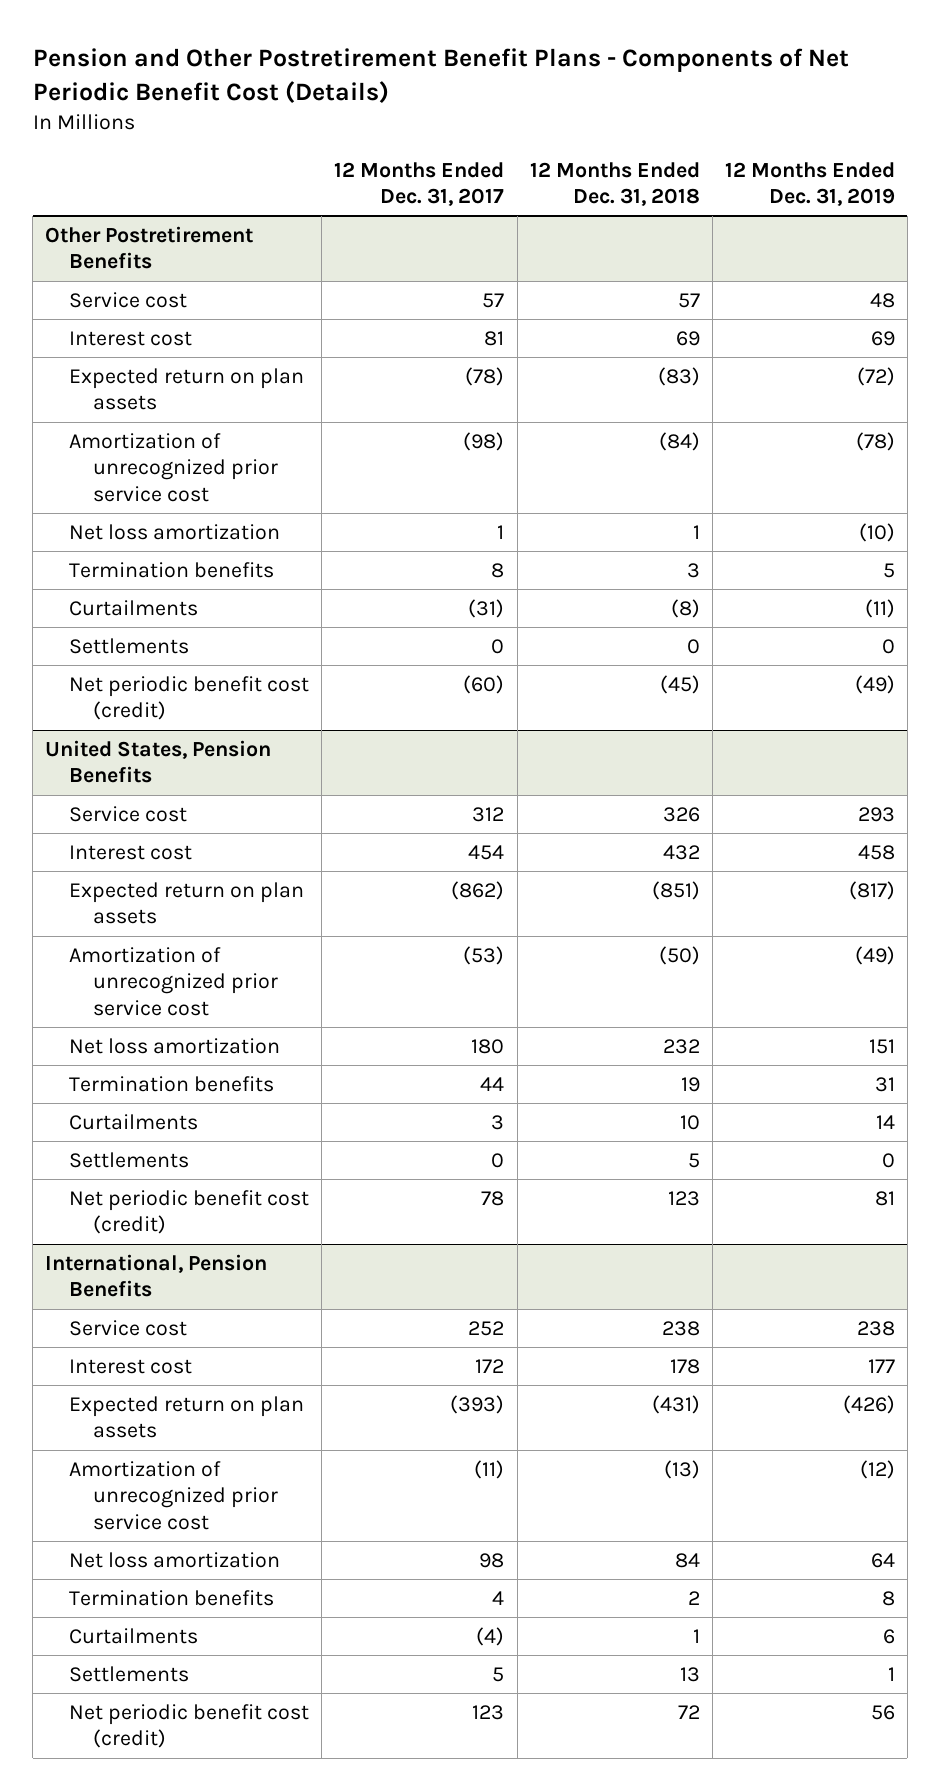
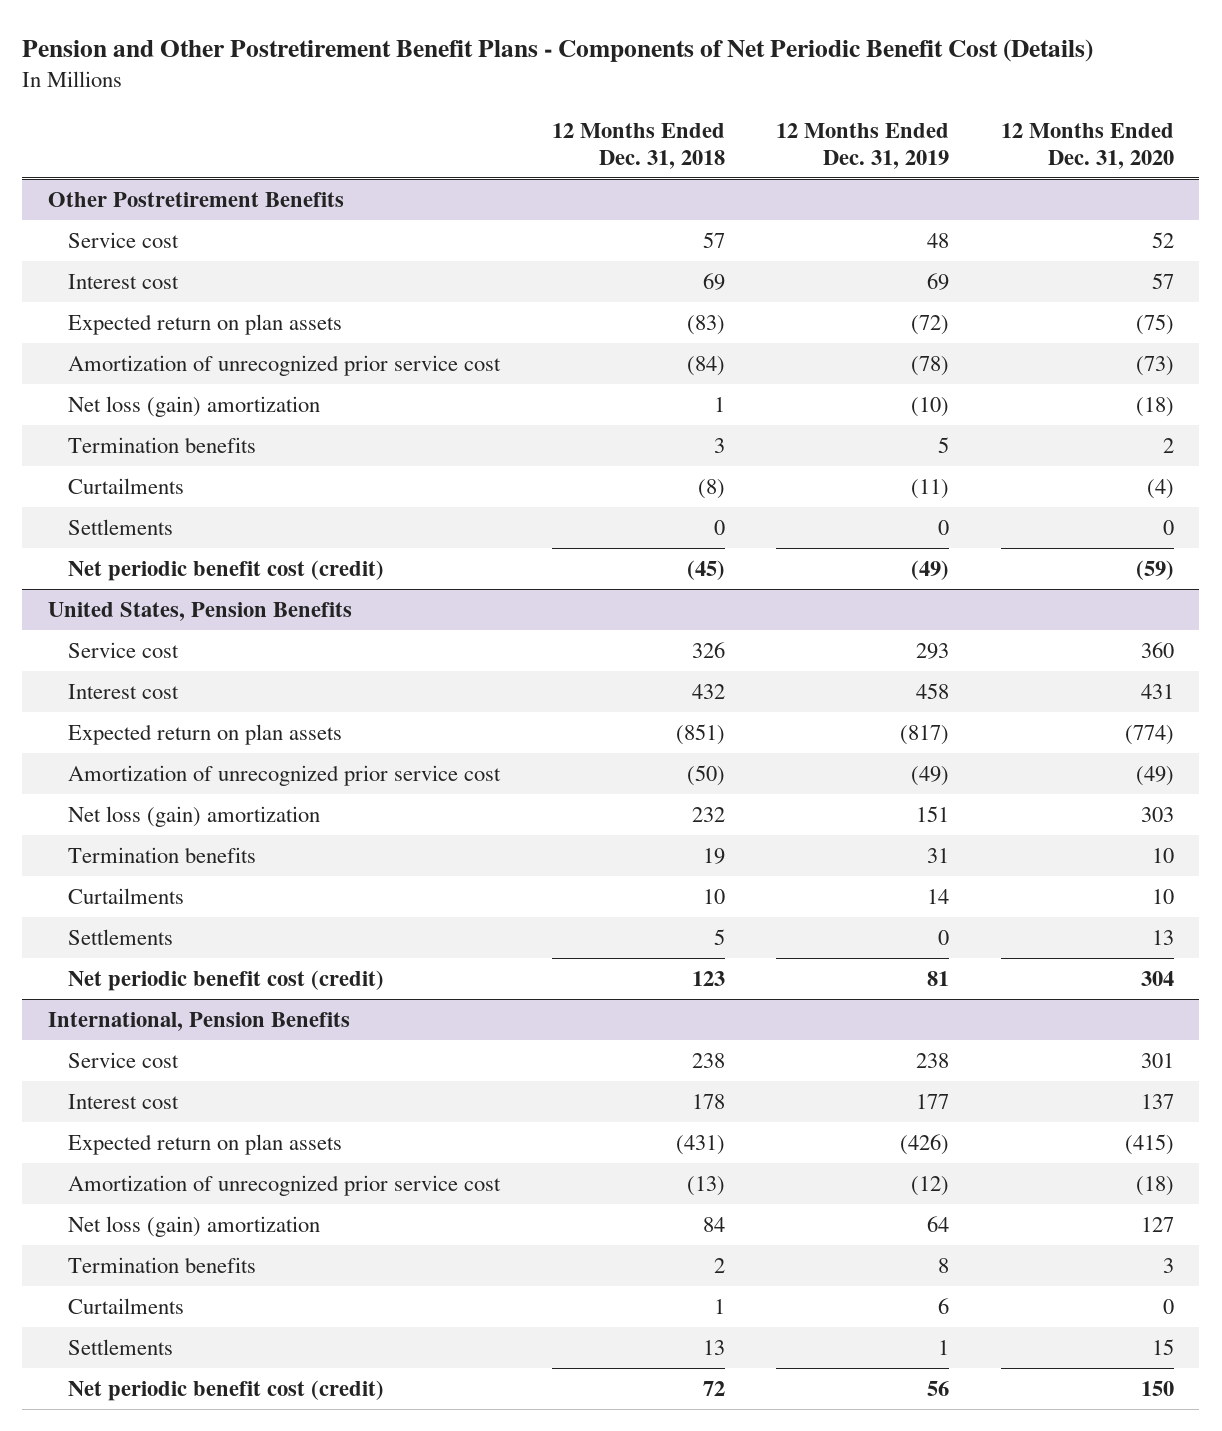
[334,161,505,207] 12 Months Ended Dec. 31, 2017 -> none
none -> [1000,122,1174,169] 12 Months Ended Dec. 31, 2020
[69,523,281,540] Net loss amortization -> [68,396,321,418] Net loss (gain) amortization
[69,1037,281,1054] Net loss amortization -> [68,806,321,828] Net loss (gain) amortization
[69,1551,281,1568] Net loss amortization -> [68,1216,321,1238] Net loss (gain) amortization

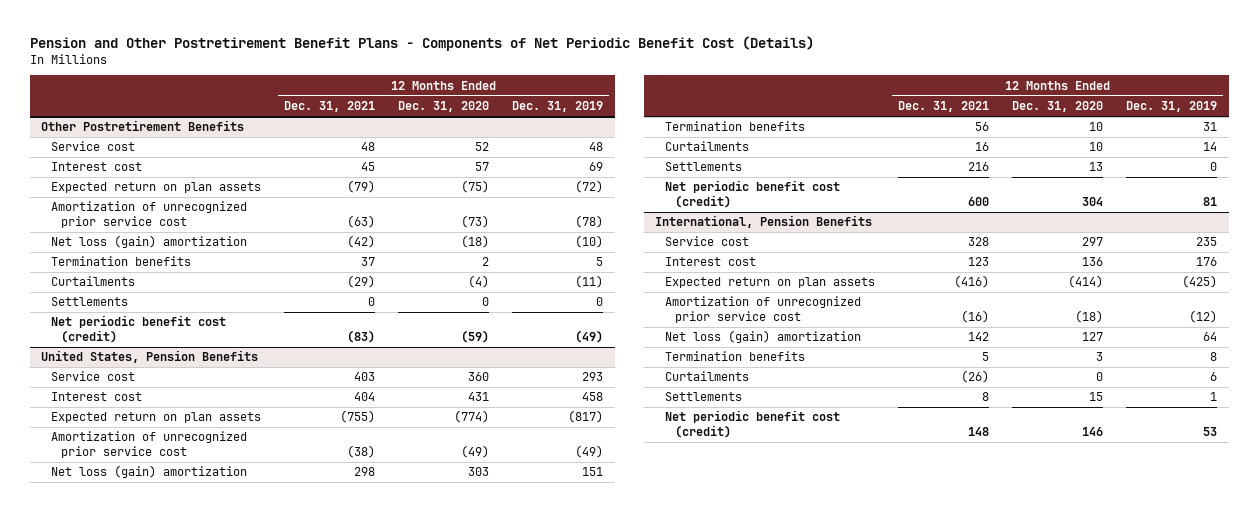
[551,122,725,169] 12 Months Ended Dec. 31, 2018 -> none
none -> [284,101,376,113] Dec. 31, 2021
[916,1053,950,1069] 238 -> [1196,237,1218,247] 235
[1140,1053,1174,1069] 301 -> [1082,237,1104,247] 297
[916,1094,950,1110] 177 -> [1196,257,1218,267] 176
[1140,1094,1174,1110] 137 -> [1082,257,1104,267] 136
[900,1134,950,1156] (426) -> [1182,275,1218,289] (425)
[1124,1134,1174,1156] (415) -> [1068,275,1104,289] (414)
[927,1381,950,1397] 56 -> [1203,426,1218,436] 53
[1140,1381,1174,1397] 150 -> [1082,426,1104,436] 146

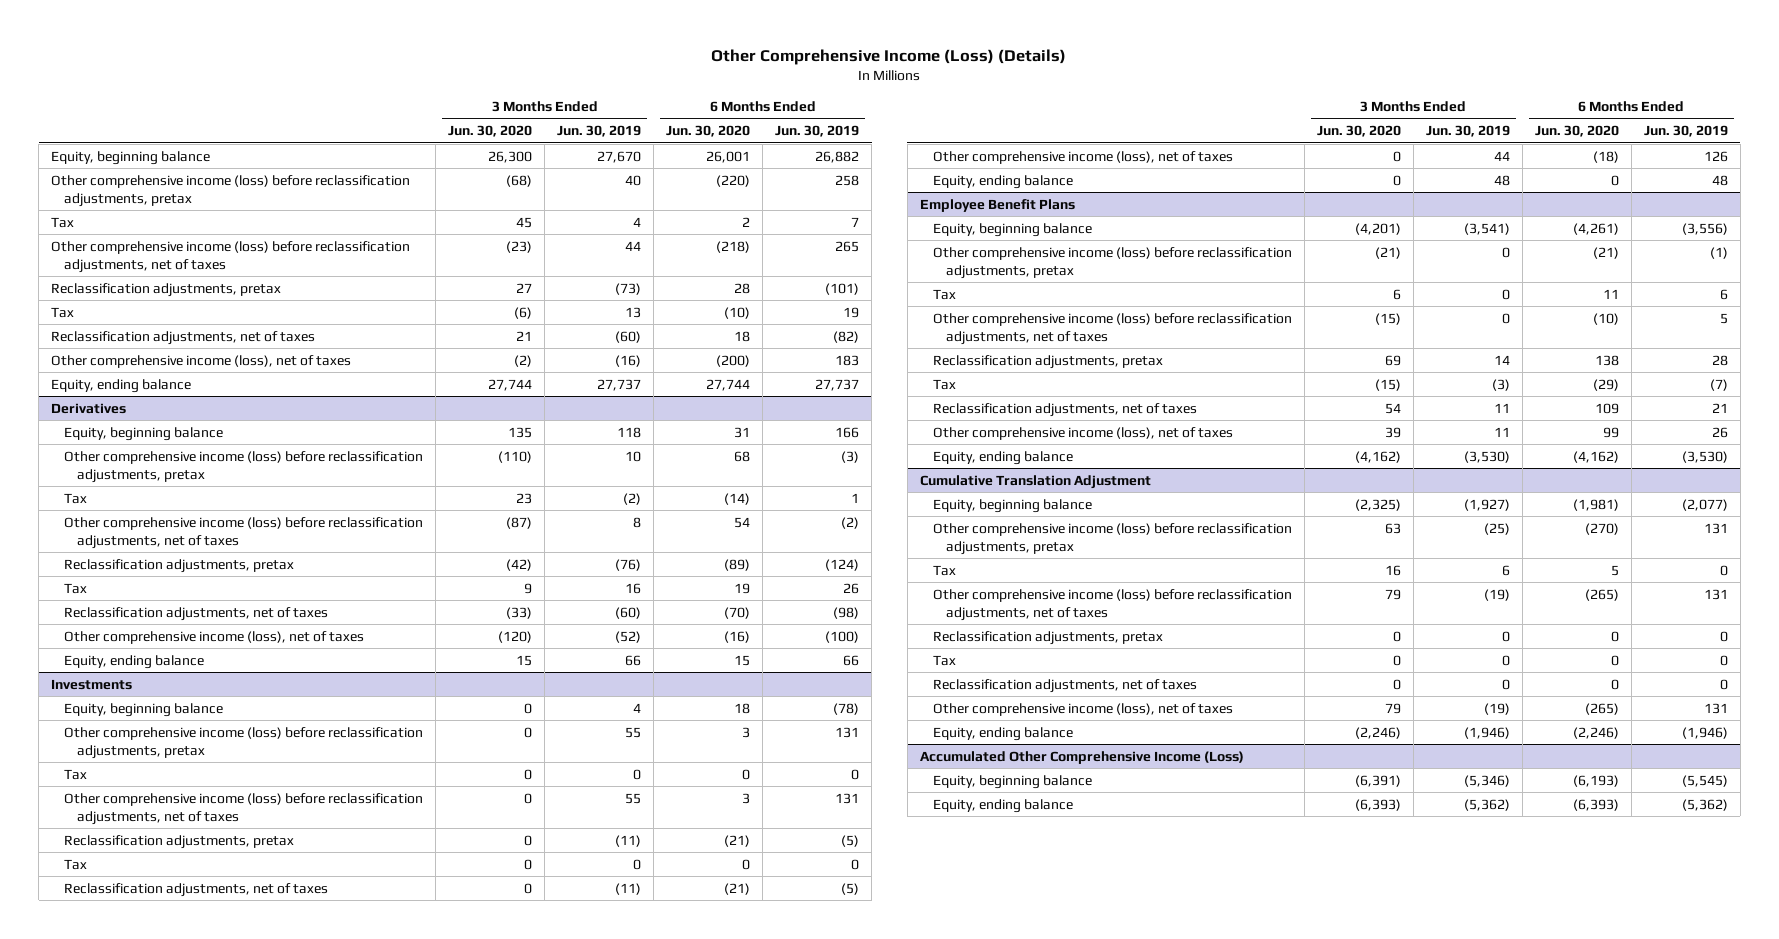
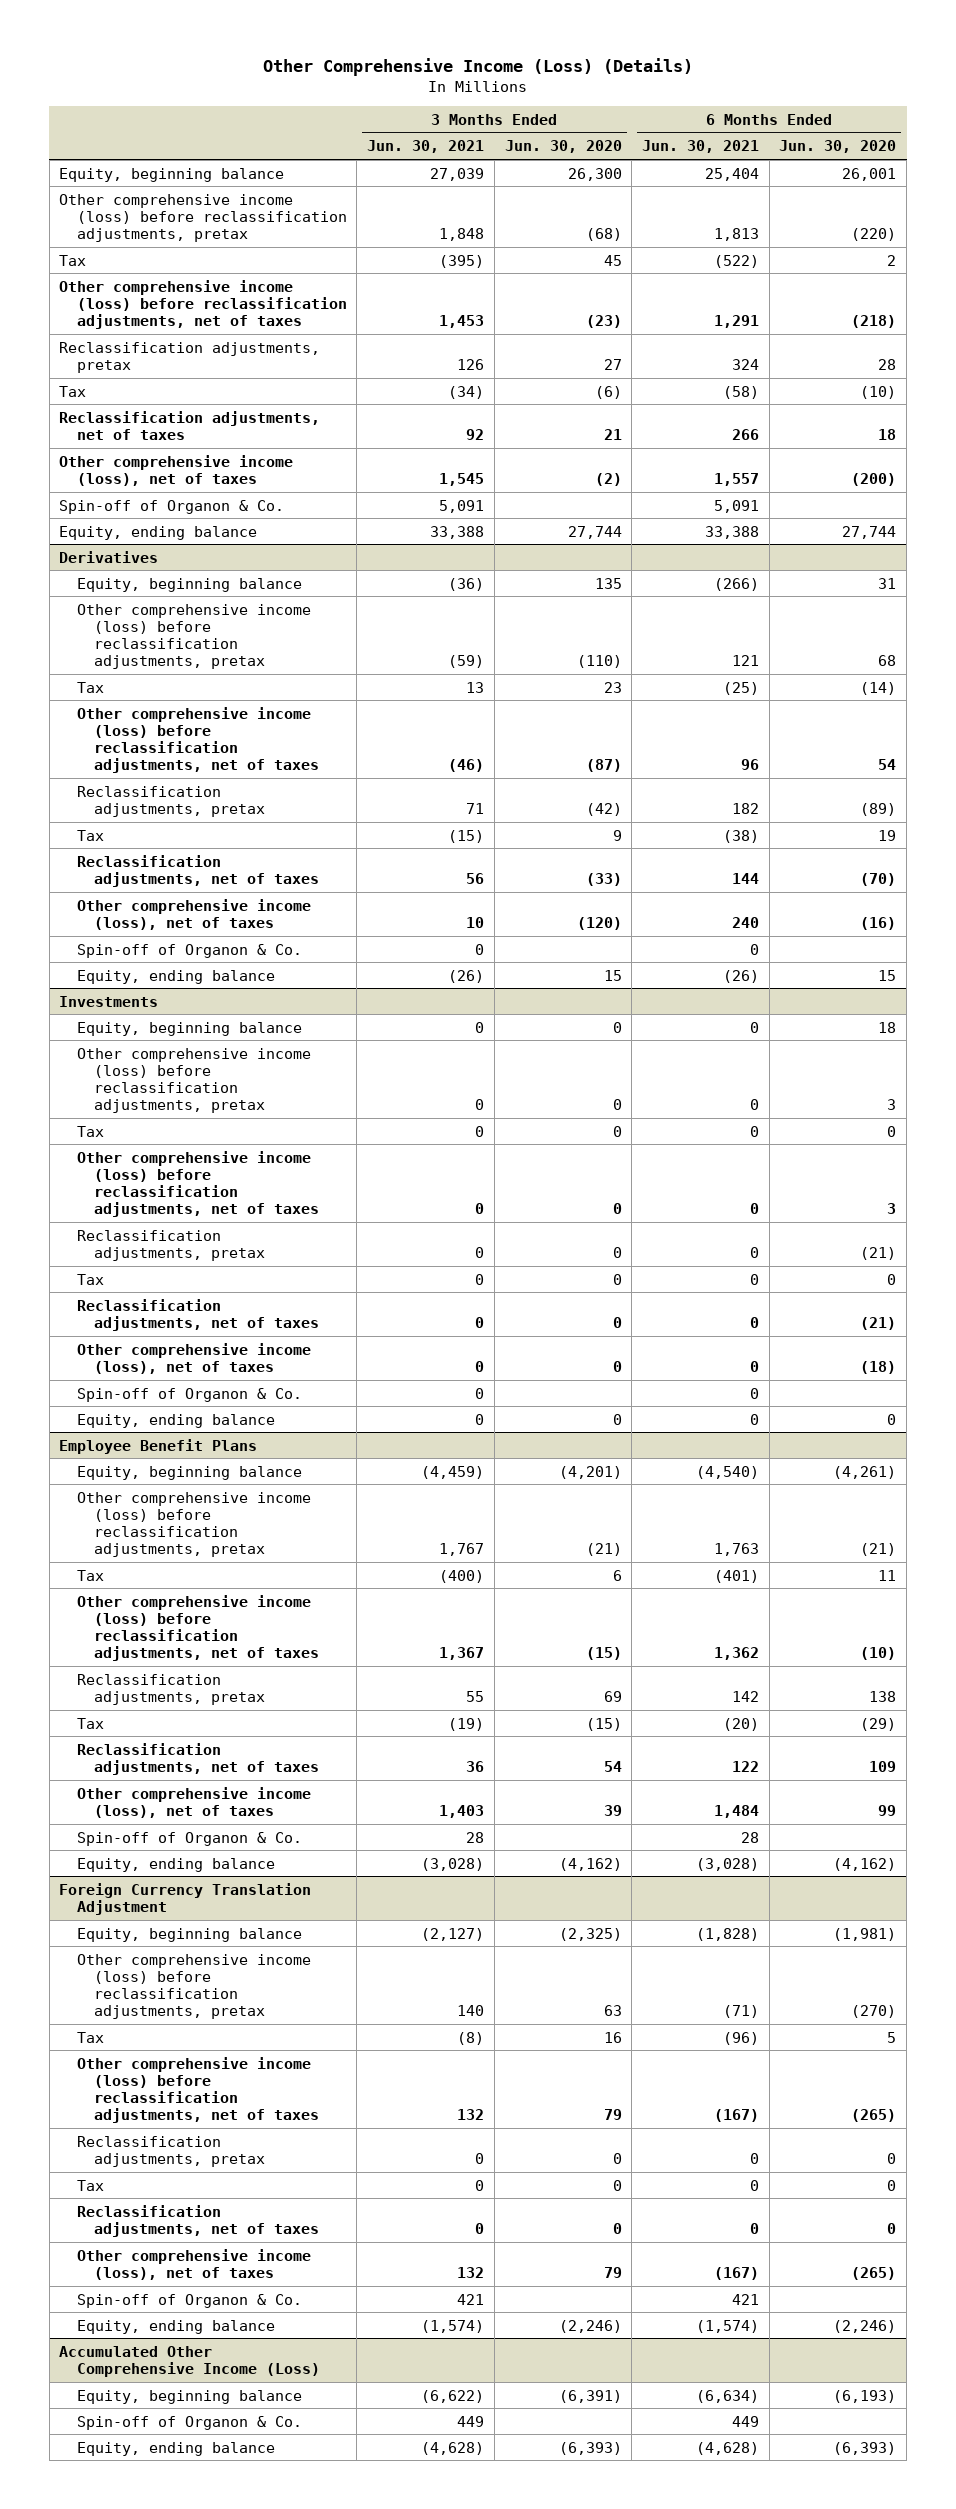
[557,125,642,138] Jun. 30, 2019 -> none
[775,125,860,138] Jun. 30, 2019 -> none
none -> [367,140,485,154] Jun. 30, 2021
none -> [641,140,759,154] Jun. 30, 2021
none -> [59,499,285,514] Spin-off of Organon & Co.
none -> [76,943,302,958] Spin-off of Organon & Co.
none -> [76,1387,302,1402] Spin-off of Organon & Co.
none -> [76,1831,302,1846] Spin-off of Organon & Co.
[919,474,1151,489] Cumulative Translation Adjustment -> [59,1882,312,1915] Foreign Currency Translation Adjustment
none -> [76,2293,302,2308] Spin-off of Organon & Co.
none -> [76,2415,302,2430] Spin-off of Organon & Co.

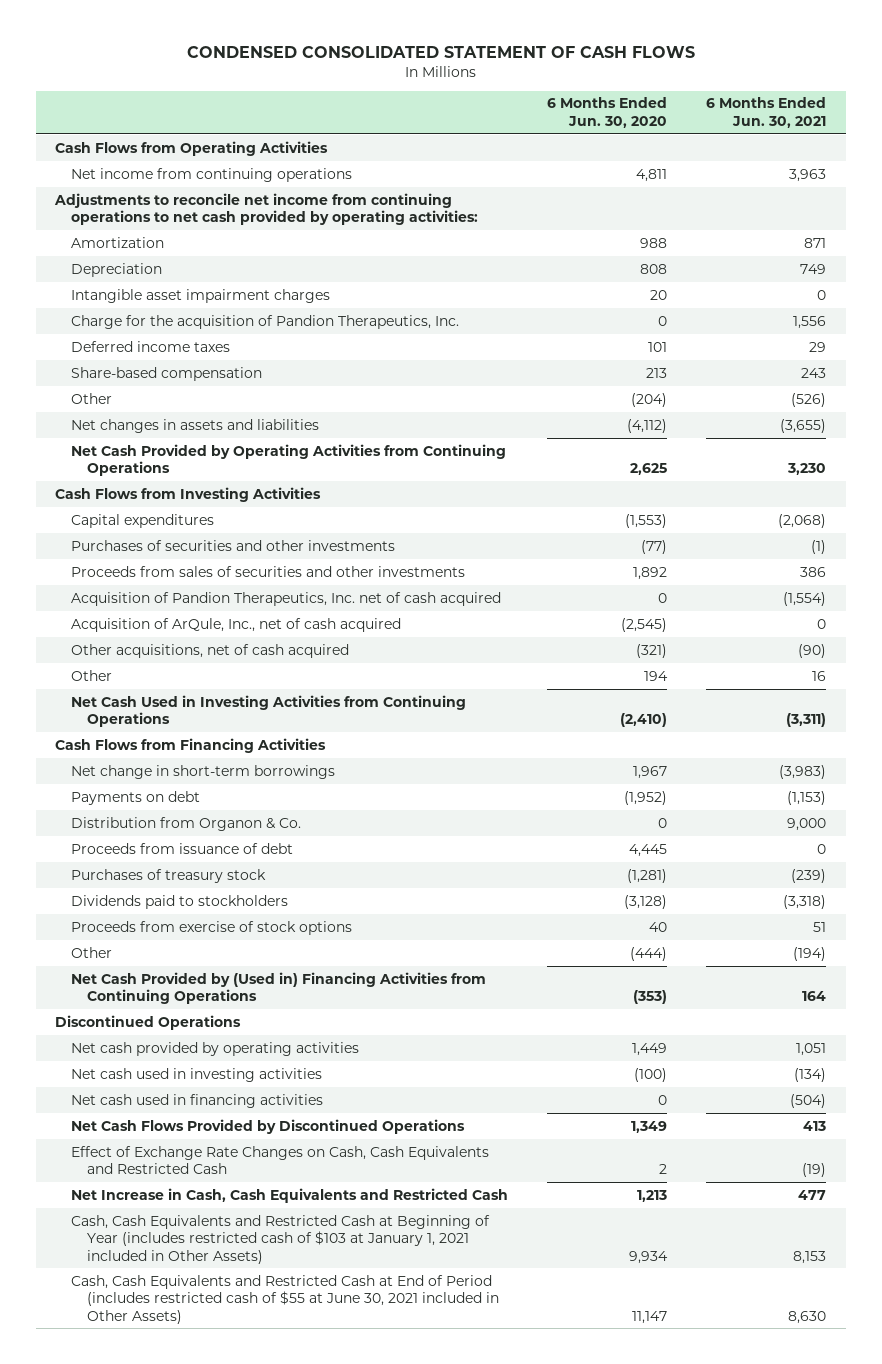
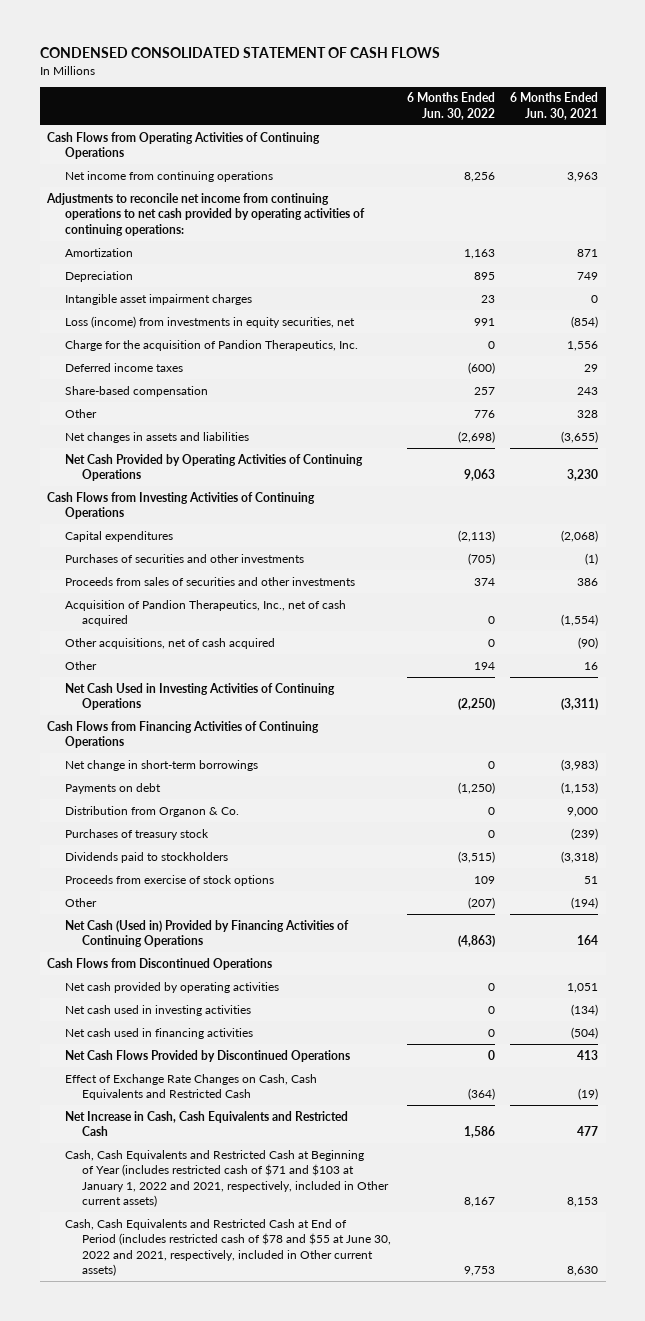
[547,97,668,128] 6 Months Ended Jun. 30, 2020 -> none
none -> [406,92,495,120] 6 Months Ended Jun. 30, 2022
[55,140,329,156] Cash Flows from Operating Activities -> [47,131,321,160] Cash Flows from Operating Activities of Continuing Operations
[54,192,479,226] Adjustments to reconcile net income from continuing operations to net cash provided by operating activities: -> [46,192,365,236] Adjustments to reconcile net income from continuing operations to net cash provided by operating activities of continuing operations:
none -> [64,315,355,328] Loss (income) from investments in equity securities, net
[791,392,827,407] (526) -> [576,409,598,418] 328
[71,443,507,477] Net Cash Provided by Operating Activities from Continuing Operations -> [64,453,363,482] Net Cash Provided by Operating Activities of Continuing Operations
[55,486,322,502] Cash Flows from Investing Activities -> [47,491,316,520] Cash Flows from Investing Activities of Continuing Operations
[71,617,402,632] Acquisition of ArQule, Inc., net of cash acquired -> none
[71,591,502,606] Acquisition of Pandion Therapeutics, Inc. net of cash acquired -> [64,599,346,627] Acquisition of Pandion Therapeutics, Inc., net of cash acquired
[71,694,467,728] Net Cash Used in Investing Activities from Continuing Operations -> [64,682,335,711] Net Cash Used in Investing Activities of Continuing Operations
[55,737,327,753] Cash Flows from Financing Activities -> [47,720,320,749] Cash Flows from Financing Activities of Continuing Operations
[71,842,294,854] Proceeds from issuance of debt -> none
[71,971,487,1005] Net Cash Provided by (Used in) Financing Activities from Continuing Operations -> [64,919,349,948] Net Cash (Used in) Provided by Financing Activities of Continuing Operations
[55,1014,242,1030] Discontinued Operations -> [47,957,273,970] Cash Flows from Discontinued Operations
[71,1214,491,1264] Cash, Cash Equivalents and Restricted Cash at Beginning of Year (includes restricted cash of $103 at January 1, 2021 included in Other Assets) -> [64,1149,390,1208] Cash, Cash Equivalents and Restricted Cash at Beginning of Year (includes restricted cash of $71 and $103 at January 1, 2022 and 2021, respectively, included in Other current assets)
[71,1274,500,1324] Cash, Cash Equivalents and Restricted Cash at End of Period (includes restricted cash of $55 at June 30, 2021 included in Other Assets) -> [64,1218,392,1277] Cash, Cash Equivalents and Restricted Cash at End of Period (includes restricted cash of $78 and $55 at June 30, 2022 and 2021, respectively, included in Other current assets)

